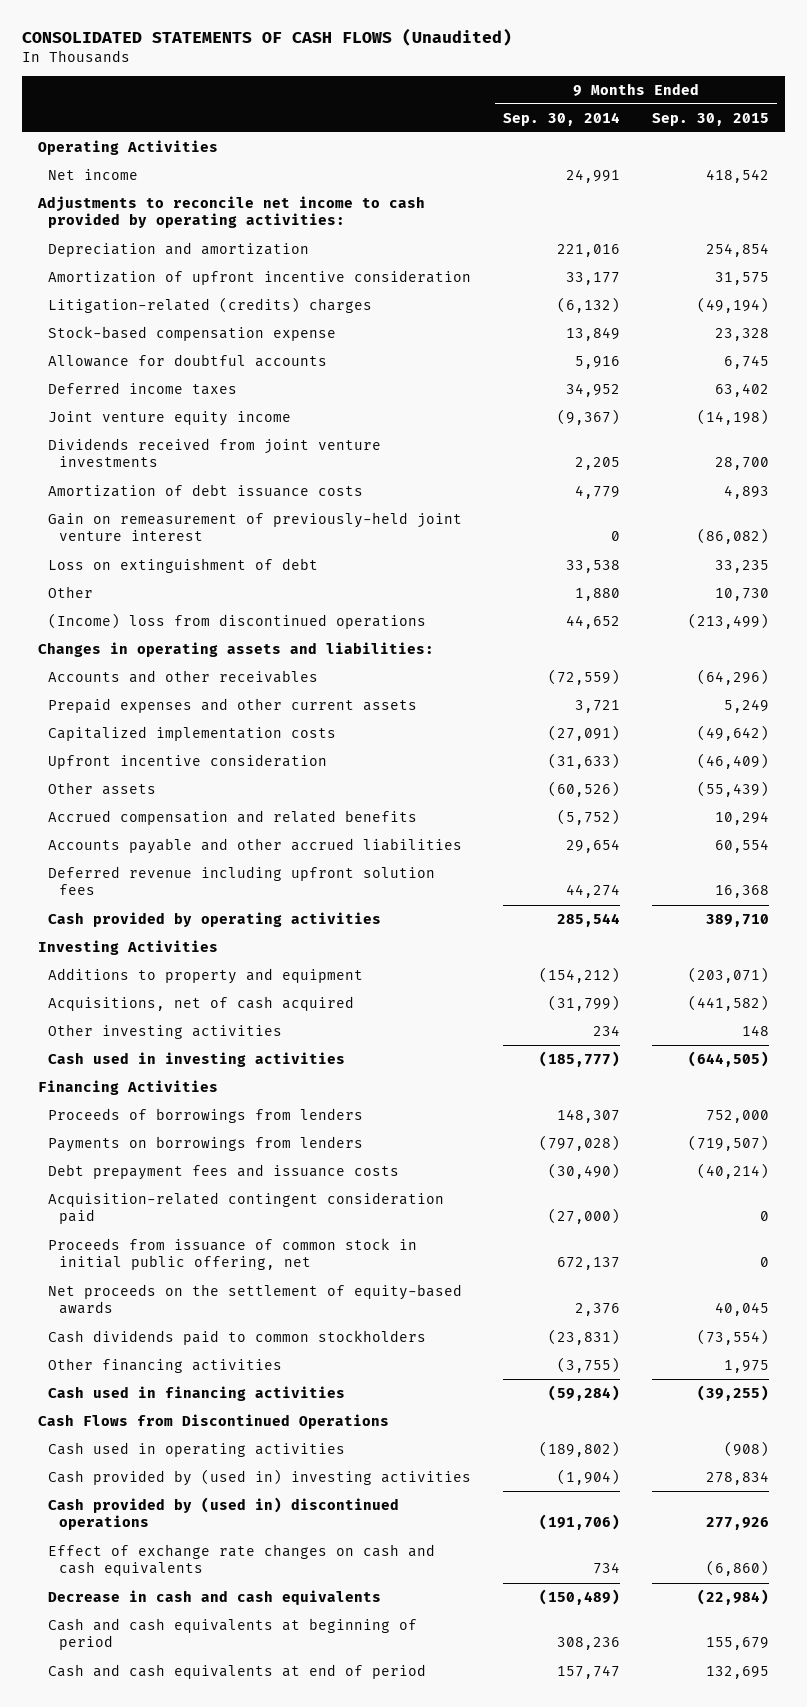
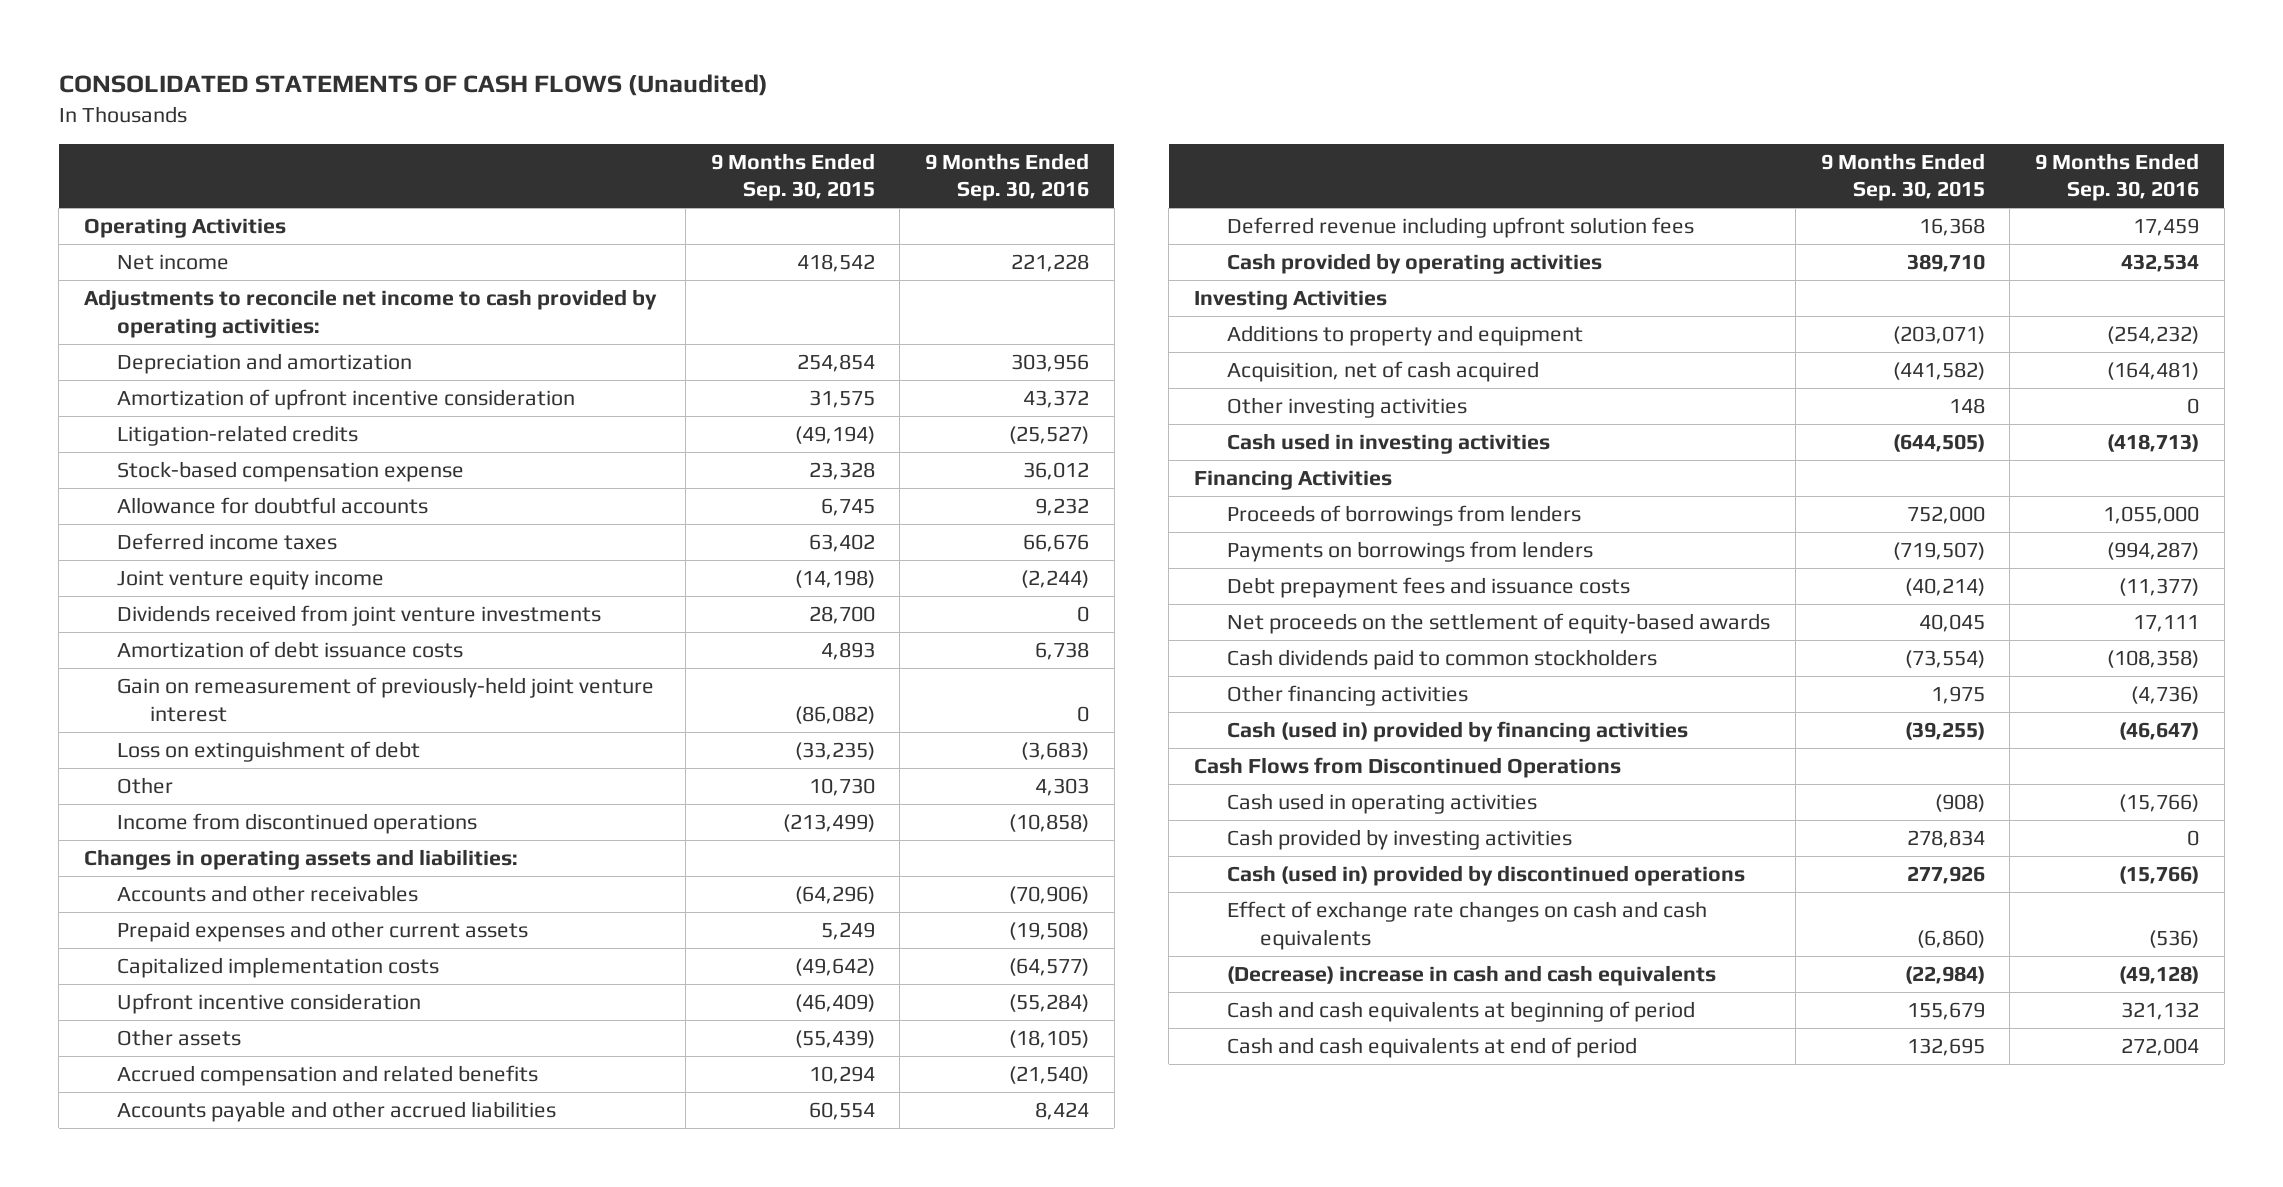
[503,111,621,126] Sep. 30, 2014 -> none
none -> [925,152,1090,202] 9 Months Ended Sep. 30, 2016
[48,296,373,313] Litigation-related (credits) charges -> [116,425,358,447] Litigation-related credits
[715,559,770,573] 33,235 -> [794,742,875,761] (33,235)
[48,612,427,629] (Income) loss from discontinued operations -> [116,813,477,835] Income from discontinued operations
[48,995,355,1011] Acquisitions, net of cash acquired -> [1227,361,1540,383] Acquisition, net of cash acquired
[48,1191,445,1225] Acquisition-related contingent consideration paid -> none
[48,1237,418,1271] Proceeds from issuance of common stock in initial public offering, net -> none
[48,1385,346,1401] Cash used in financing activities -> [1227,721,1689,743] Cash (used in) provided by financing activities
[48,1468,472,1486] Cash provided by (used in) investing activities -> [1227,829,1573,851] Cash provided by investing activities
[48,1496,400,1531] Cash provided by (used in) discontinued operations -> [1227,865,1746,887] Cash (used in) provided by discontinued operations
[48,1589,382,1605] Decrease in cash and cash equivalents -> [1227,965,1717,987] (Decrease) increase in cash and cash equivalents

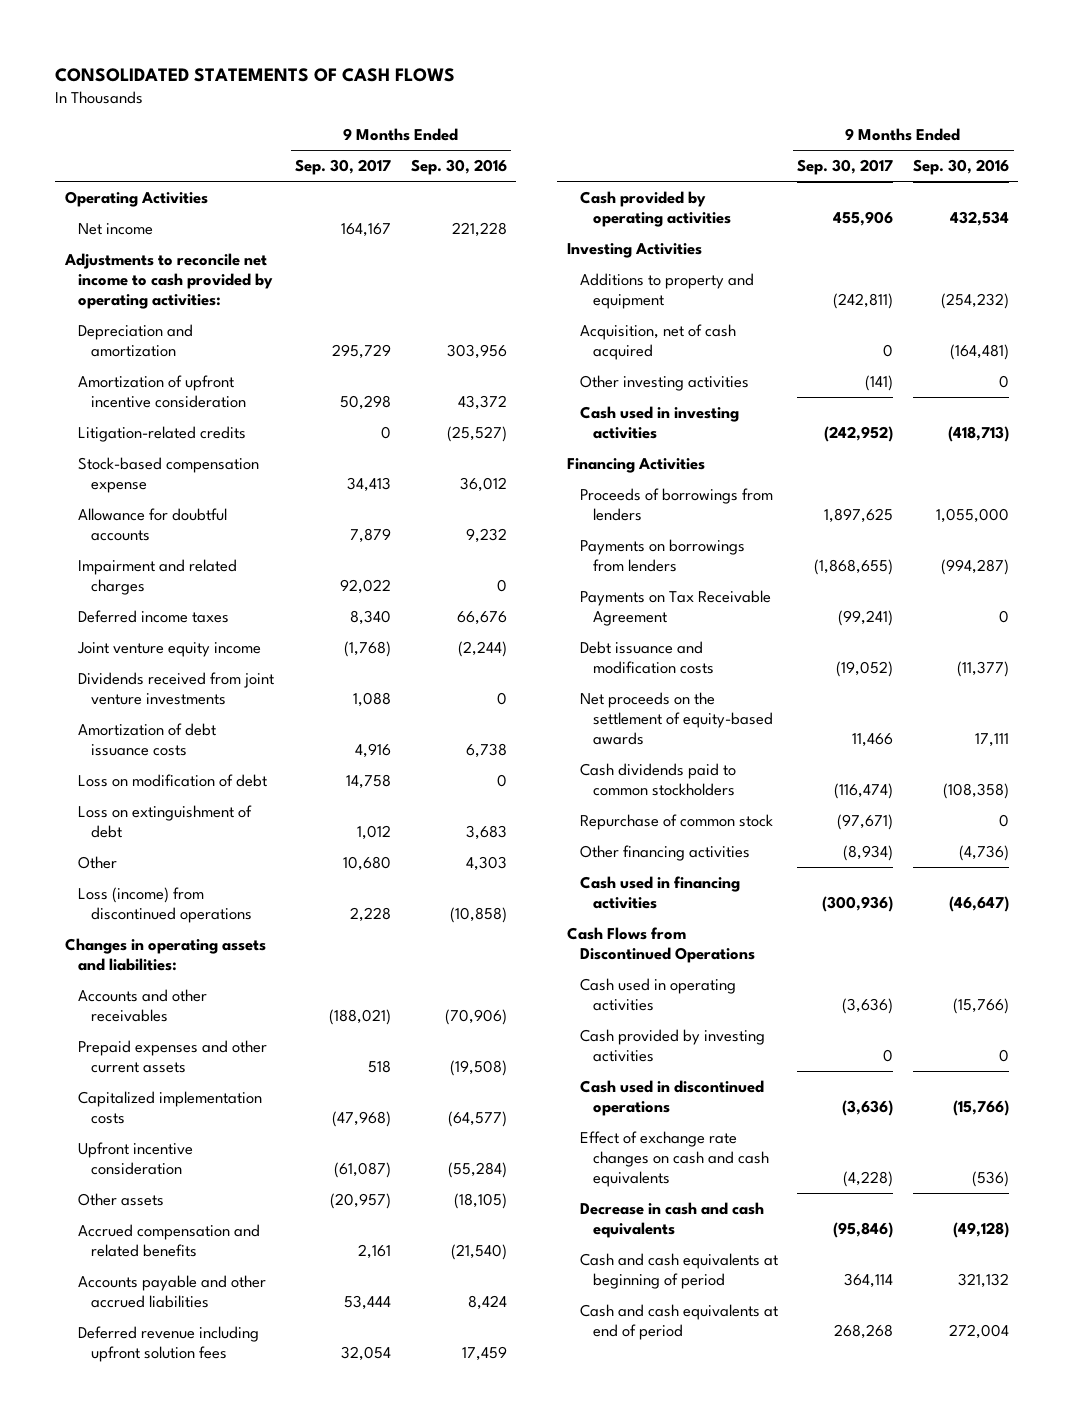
[58,74,768,97] CONSOLIDATED STATEMENTS OF CASH FLOWS (Unaudited) -> [55,67,456,82] CONSOLIDATED STATEMENTS OF CASH FLOWS
[710,152,875,202] 9 Months Ended Sep. 30, 2015 -> none
none -> [295,159,392,176] Sep. 30, 2017
none -> [78,558,238,596] Impairment and related charges
[116,677,654,722] Gain on remeasurement of previously-held joint venture interest -> none
none -> [78,773,268,787] Loss on modification of debt
[1021,742,1090,761] (3,683) -> [465,825,507,841] 3,683
[116,813,477,835] Income from discontinued operations -> [78,886,253,924] Loss (income) from discontinued operations
none -> [580,589,772,627] Payments on Tax Receivable Agreement
[1227,577,1631,599] Debt prepayment fees and issuance costs -> [580,640,715,675] Debt issuance and modification costs
none -> [580,813,774,830] Repurchase of common stock
[1227,721,1689,743] Cash (used in) provided by financing activities -> [580,875,741,910] Cash used in financing activities
[1227,865,1746,887] Cash (used in) provided by discontinued operations -> [580,1079,765,1117] Cash used in discontinued operations
[1227,965,1717,987] (Decrease) increase in cash and cash equivalents -> [580,1201,765,1239] Decrease in cash and cash equivalents

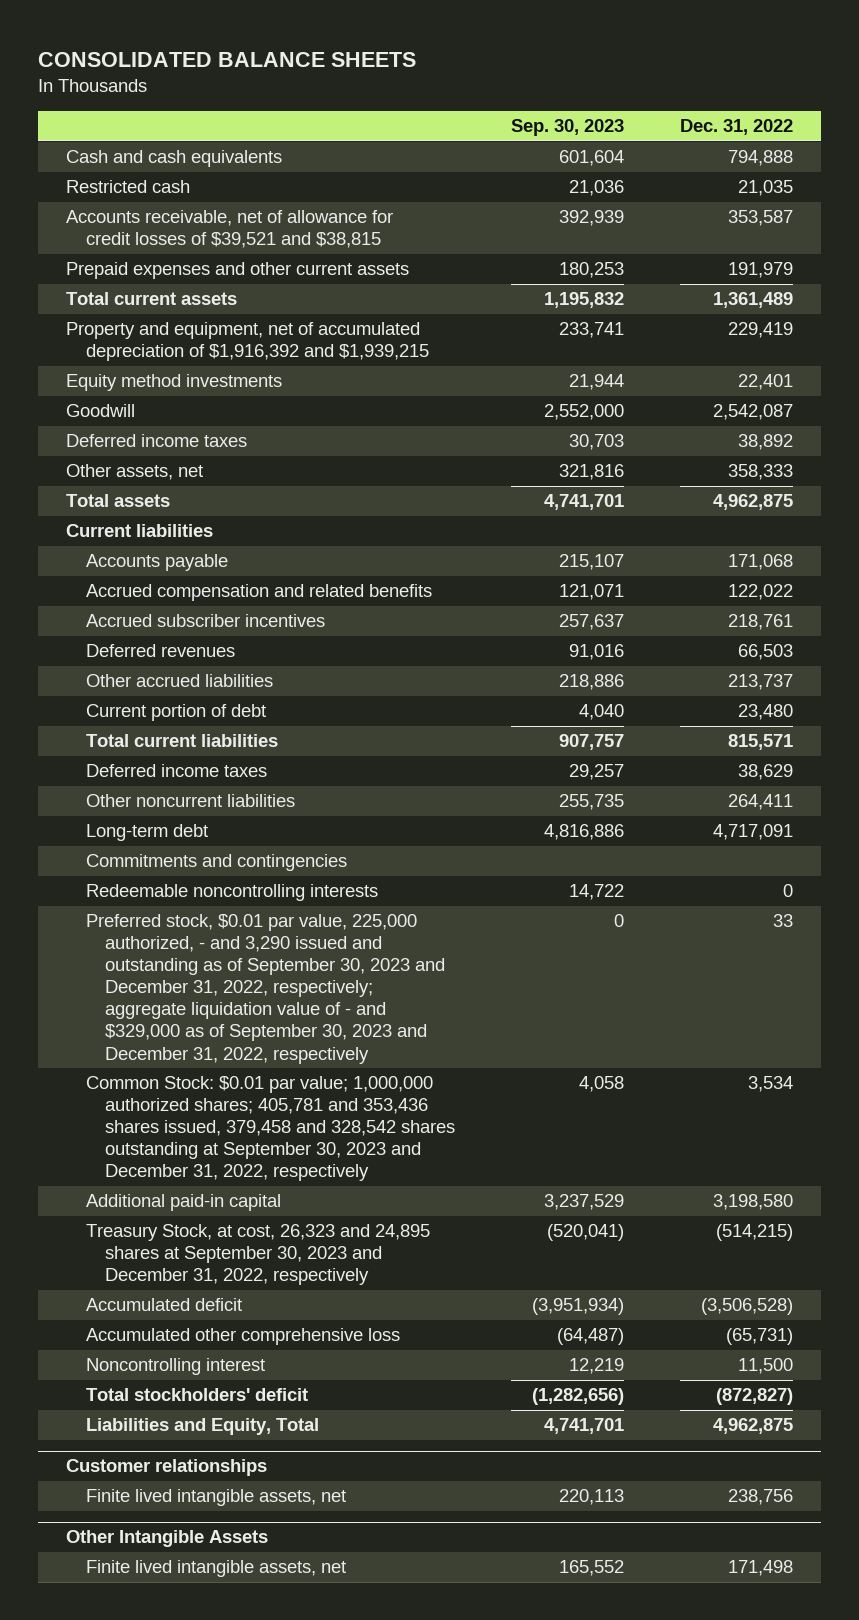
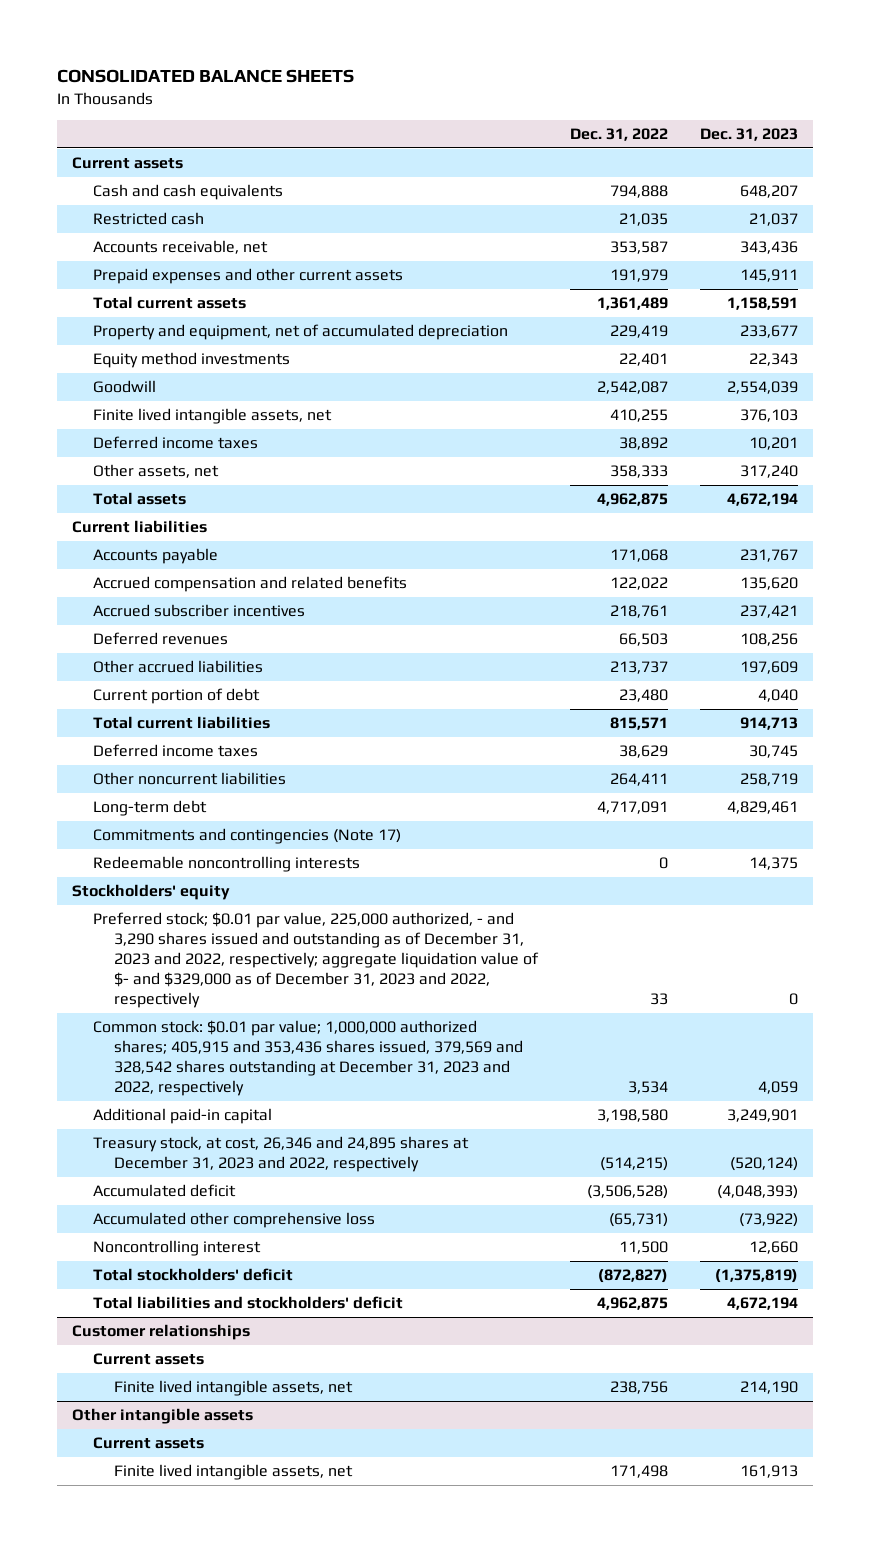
[511,119,625,137] Sep. 30, 2023 -> none
none -> [699,128,798,142] Dec. 31, 2023
none -> [72,157,184,170] Current assets
[65,210,393,249] Accounts receivable, net of allowance for credit losses of $39,521 and $38,815 -> [93,240,269,255] Accounts receivable, net
[65,322,429,362] Property and equipment, net of accumulated depreciation of $1,916,392 and $1,939,215 -> [93,324,509,341] Property and equipment, net of accumulated depreciation
none -> [93,408,333,425] Finite lived intangible assets, net
[85,854,347,872] Commitments and contingencies -> [93,828,402,845] Commitments and contingencies (Note 17)
none -> [72,884,231,901] Stockholders' equity
[85,914,446,1064] Preferred stock, $0.01 par value, 225,000 authorized, - and 3,290 issued and outstanding as of September 30, 2023 and December 31, 2022, respectively; aggregate liquidation value of - and $329,000 as of September 30, 2023 and December 31, 2022, respectively -> [93,912,540,1009] Preferred stock; $0.01 par value, 225,000 authorized, - and 3,290 shares issued and outstanding as of December 31, 2023 and 2022, respectively; aggregate liquidation value of $- and $329,000 as of December 31, 2023 and 2022, respectively
[85,1076,456,1182] Common Stock: $0.01 par value; 1,000,000 authorized shares; 405,781 and 353,436 shares issued, 379,458 and 328,542 shares outstanding at September 30, 2023 and December 31, 2022, respectively -> [93,1020,524,1097] Common stock: $0.01 par value; 1,000,000 authorized shares; 405,915 and 353,436 shares issued, 379,569 and 328,542 shares outstanding at December 31, 2023 and 2022, respectively
[85,1224,430,1286] Treasury Stock, at cost, 26,323 and 24,895 shares at September 30, 2023 and December 31, 2022, respectively -> [93,1136,470,1173] Treasury stock, at cost, 26,346 and 24,895 shares at December 31, 2023 and 2022, respectively
[85,1418,319,1436] Liabilities and Equity, Total -> [93,1296,404,1310] Total liabilities and stockholders' deficit
none -> [93,1353,205,1366] Current assets
[65,1530,268,1548] Other Intangible Assets -> [72,1408,254,1425] Other intangible assets
none -> [93,1437,205,1450] Current assets

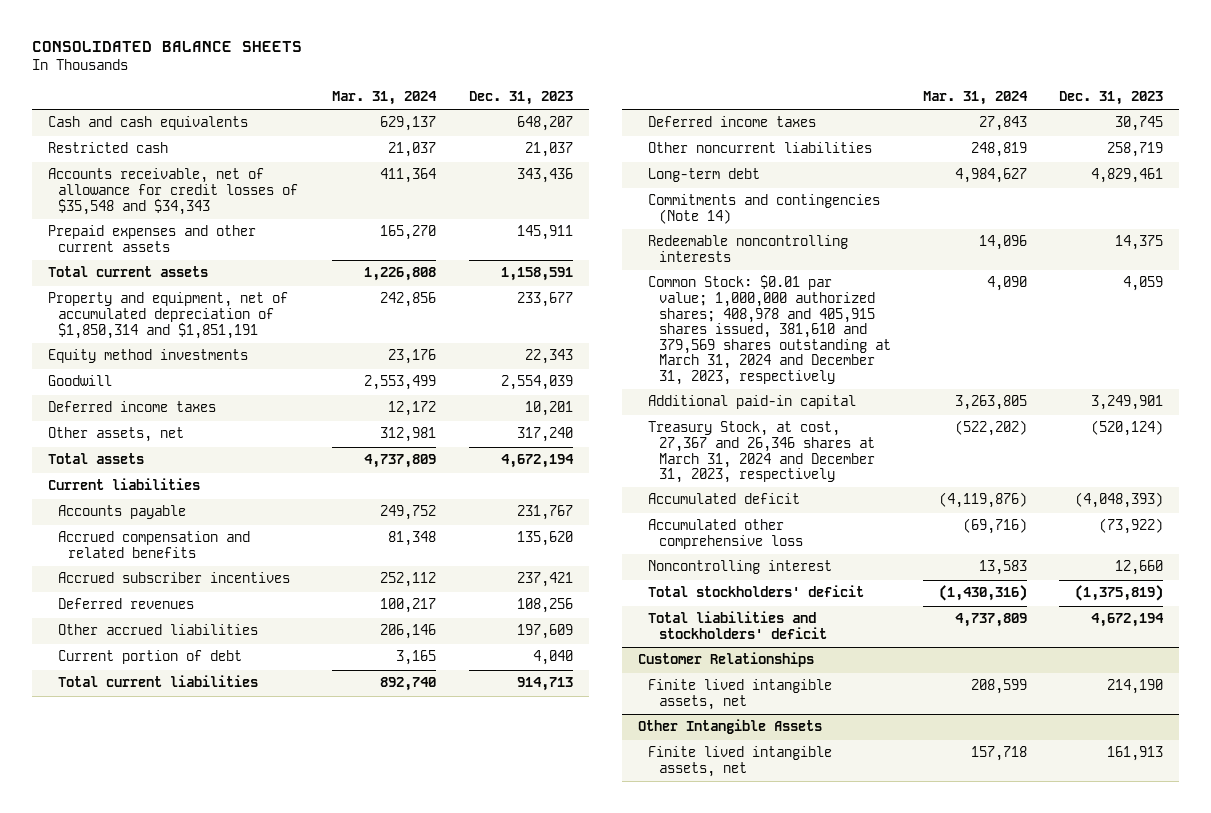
[569,128,668,142] Dec. 31, 2022 -> none
none -> [332,91,438,106] Mar. 31, 2024
[72,157,184,170] Current assets -> none
[93,240,269,255] Accounts receivable, net -> [47,168,298,215] Accounts receivable, net of allowance for credit losses of $35,548 and $34,343
[93,324,509,341] Property and equipment, net of accumulated depreciation -> [47,292,288,339] Property and equipment, net of accumulated depreciation of $1,850,314 and $1,851,191
[93,408,333,425] Finite lived intangible assets, net -> none
[93,828,402,845] Commitments and contingencies (Note 17) -> [648,194,881,224] Commitments and contingencies (Note 14)
[72,884,231,901] Stockholders' equity -> none
[93,912,540,1009] Preferred stock; $0.01 par value, 225,000 authorized, - and 3,290 shares issued and outstanding as of December 31, 2023 and 2022, respectively; aggregate liquidation value of $- and $329,000 as of December 31, 2023 and 2022, respectively -> none
[93,1020,524,1097] Common stock: $0.01 par value; 1,000,000 authorized shares; 405,915 and 353,436 shares issued, 379,569 and 328,542 shares outstanding at December 31, 2023 and 2022, respectively -> [648,275,891,385] Common Stock: $0.01 par value; 1,000,000 authorized shares; 408,978 and 405,915 shares issued, 381,610 and 379,569 shares outstanding at March 31, 2024 and December 31, 2023, respectively
[93,1136,470,1173] Treasury stock, at cost, 26,346 and 24,895 shares at December 31, 2023 and 2022, respectively -> [648,421,875,484] Treasury Stock, at cost, 27,367 and 26,346 shares at March 31, 2024 and December 31, 2023, respectively
[93,1353,205,1366] Current assets -> none
[72,1324,251,1341] Customer relationships -> [638,652,815,668] Customer Relationships
[93,1437,205,1450] Current assets -> none
[72,1408,254,1425] Other intangible assets -> [638,719,823,735] Other Intangible Assets

